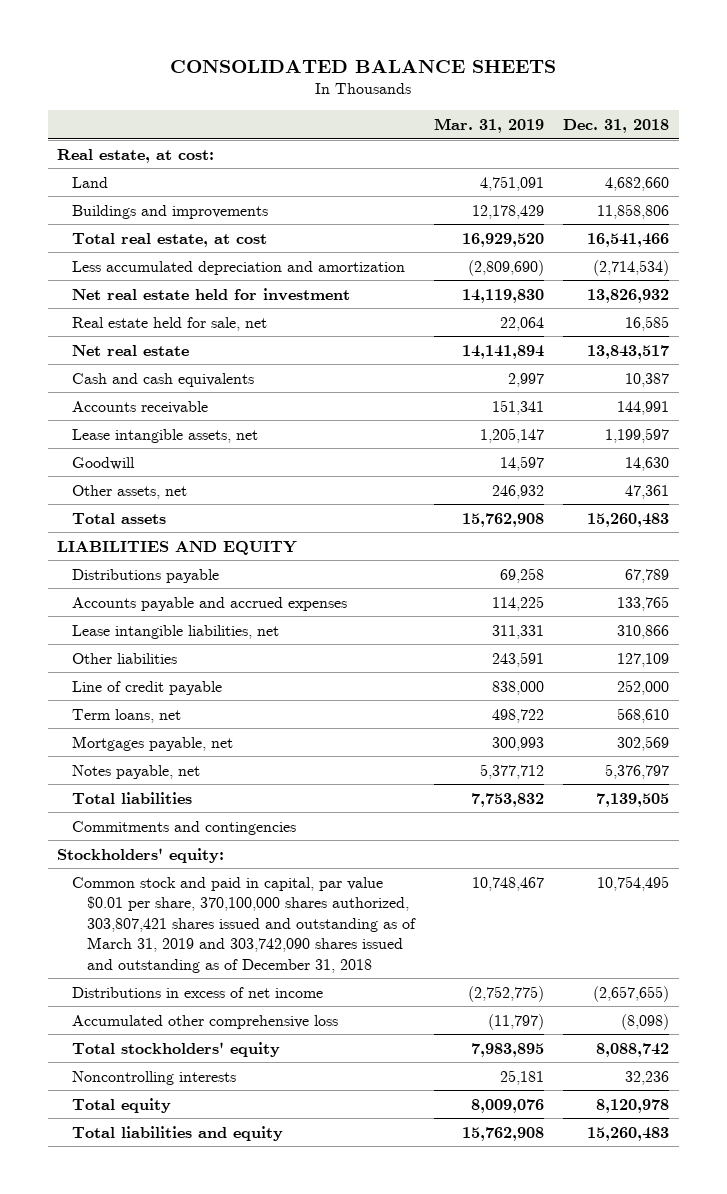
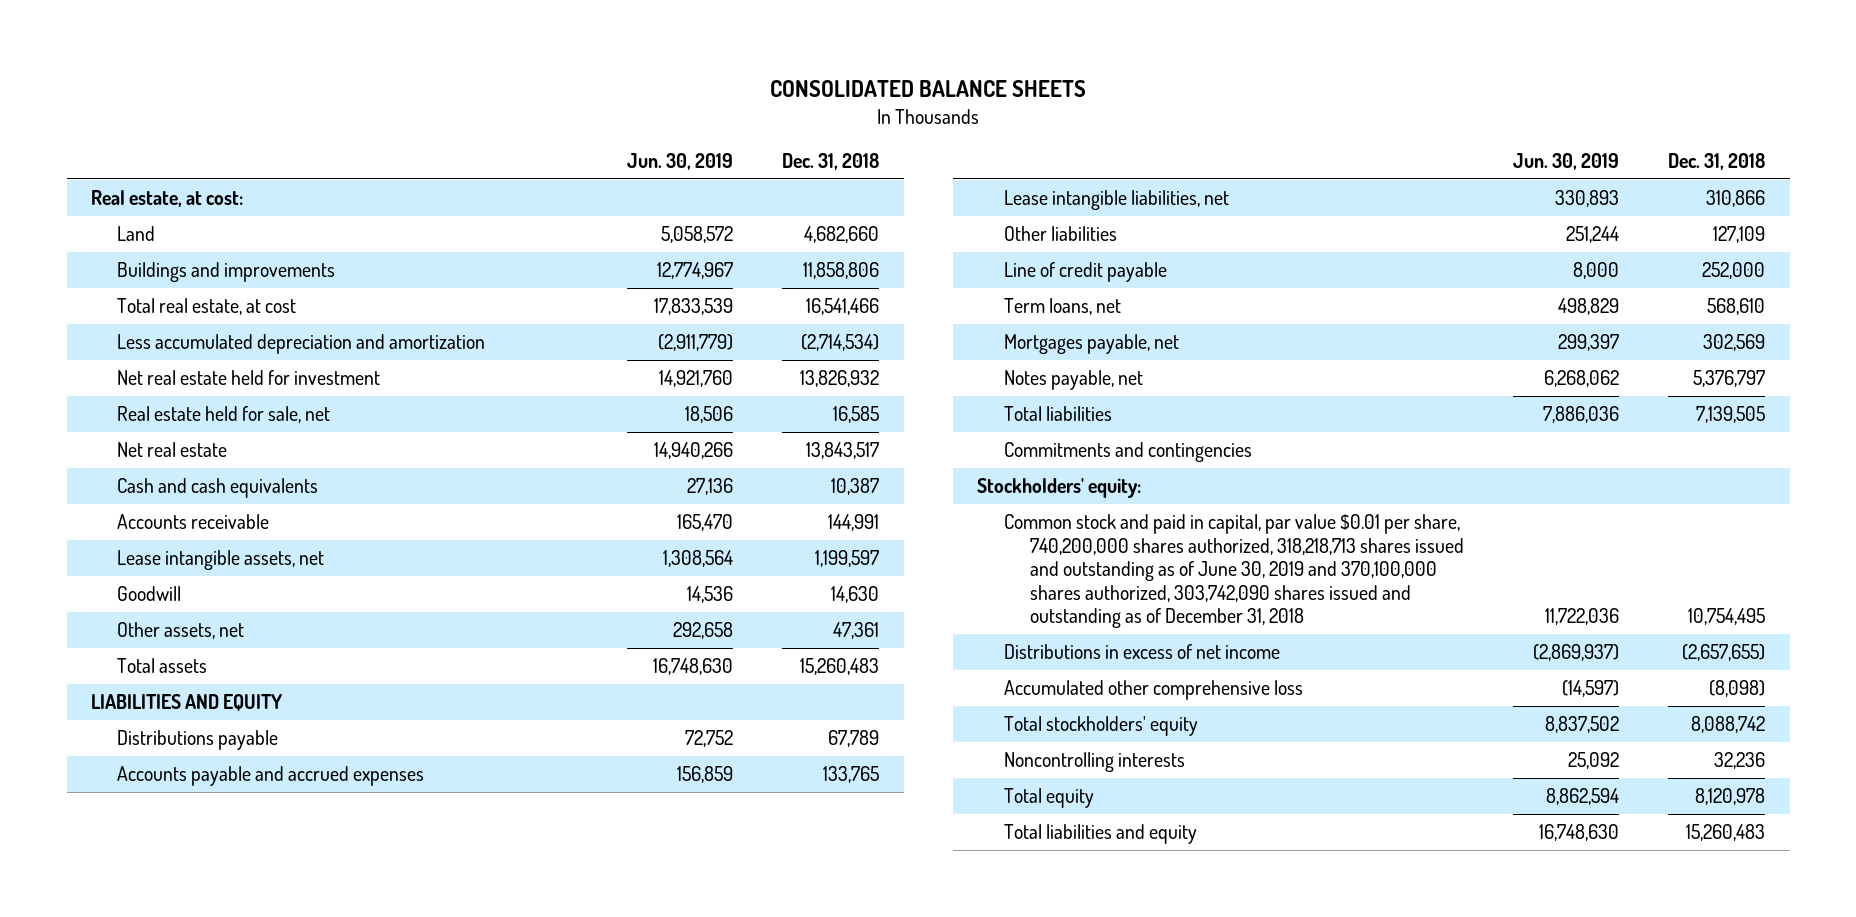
[433,117,544,133] Mar. 31, 2019 -> none
none -> [626,153,733,171] Jun. 30, 2019
[71,876,416,973] Common stock and paid in capital, par value $0.01 per share, 370,100,000 shares authorized, 303,807,421 shares issued and outstanding as of March 31, 2019 and 303,742,090 shares issued and outstanding as of December 31, 2018 -> [1003,513,1464,629] Common stock and paid in capital, par value $0.01 per share, 740,200,000 shares authorized, 318,218,713 shares issued and outstanding as of June 30, 2019 and 370,100,000 shares authorized, 303,742,090 shares issued and outstanding as of December 31, 2018

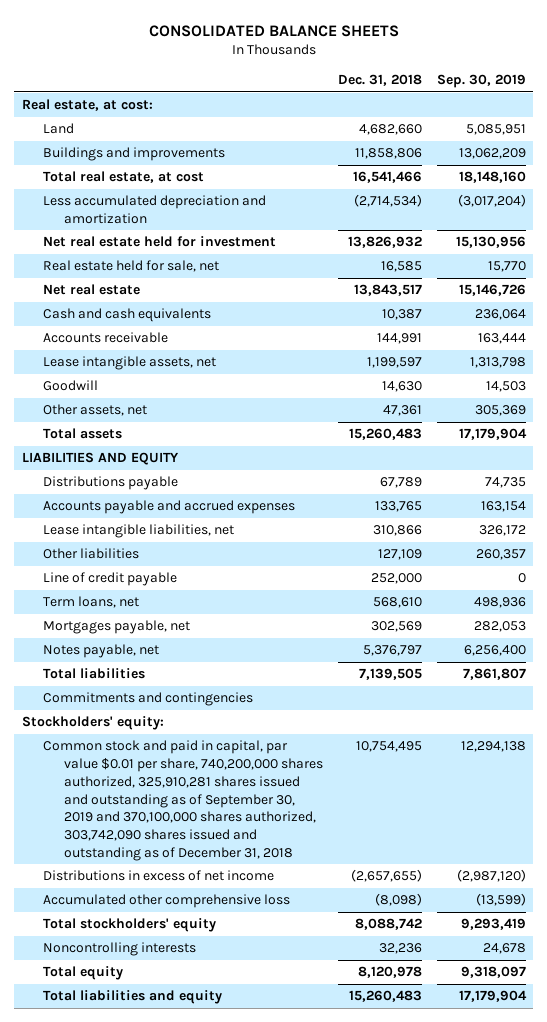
[626,153,733,171] Jun. 30, 2019 -> none
none -> [436,74,526,89] Sep. 30, 2019
[1003,513,1464,629] Common stock and paid in capital, par value $0.01 per share, 740,200,000 shares authorized, 318,218,713 shares issued and outstanding as of June 30, 2019 and 370,100,000 shares authorized, 303,742,090 shares issued and outstanding as of December 31, 2018 -> [42,740,324,861] Common stock and paid in capital, par value $0.01 per share, 740,200,000 shares authorized, 325,910,281 shares issued and outstanding as of September 30, 2019 and 370,100,000 shares authorized, 303,742,090 shares issued and outstanding as of December 31, 2018

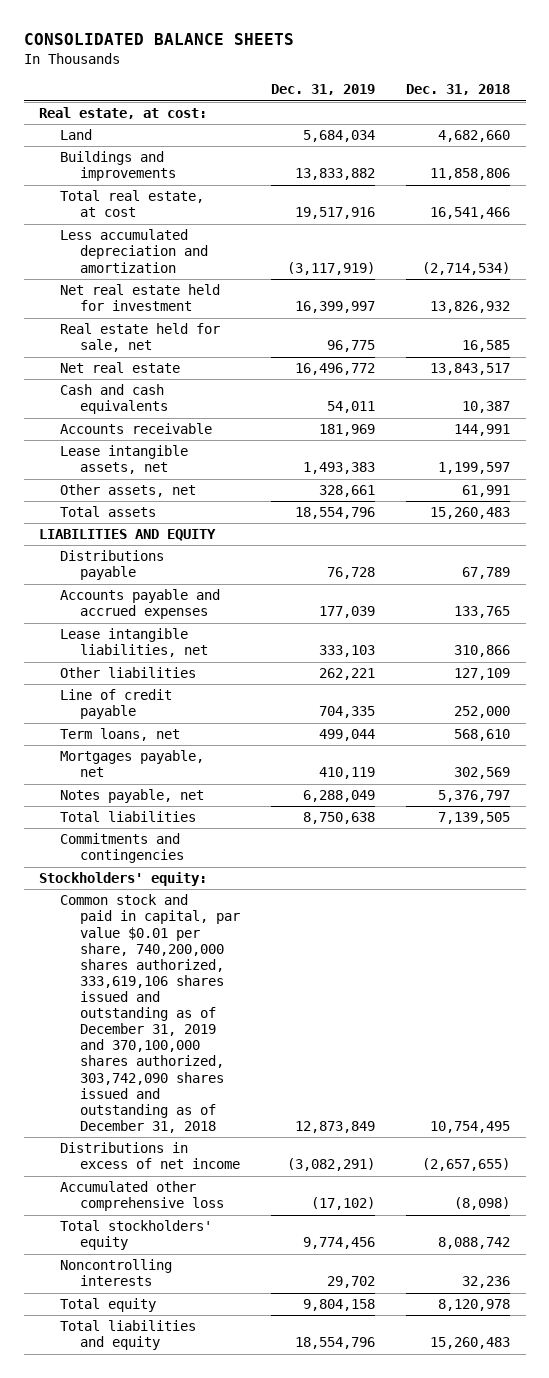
[436,74,526,89] Sep. 30, 2019 -> none
none -> [271,84,376,96] Dec. 31, 2019
[42,380,98,392] Goodwill -> none
[382,405,422,417] 47,361 -> [462,485,511,498] 61,991
[42,740,324,861] Common stock and paid in capital, par value $0.01 per share, 740,200,000 shares authorized, 325,910,281 shares issued and outstanding as of September 30, 2019 and 370,100,000 shares authorized, 303,742,090 shares issued and outstanding as of December 31, 2018 -> [59,894,241,1133] Common stock and paid in capital, par value $0.01 per share, 740,200,000 shares authorized, 333,619,106 shares issued and outstanding as of December 31, 2019 and 370,100,000 shares authorized, 303,742,090 shares issued and outstanding as of December 31, 2018

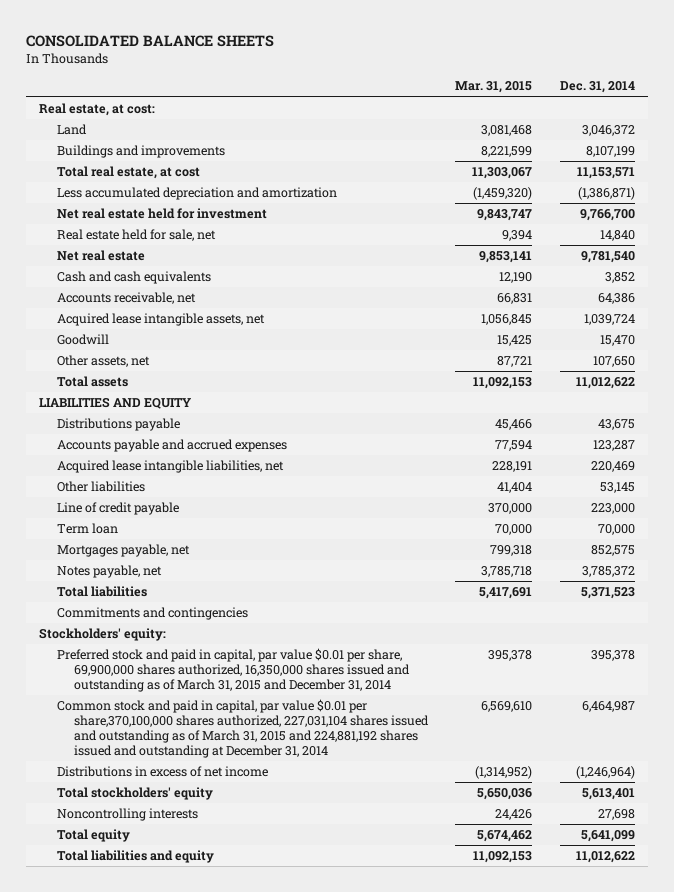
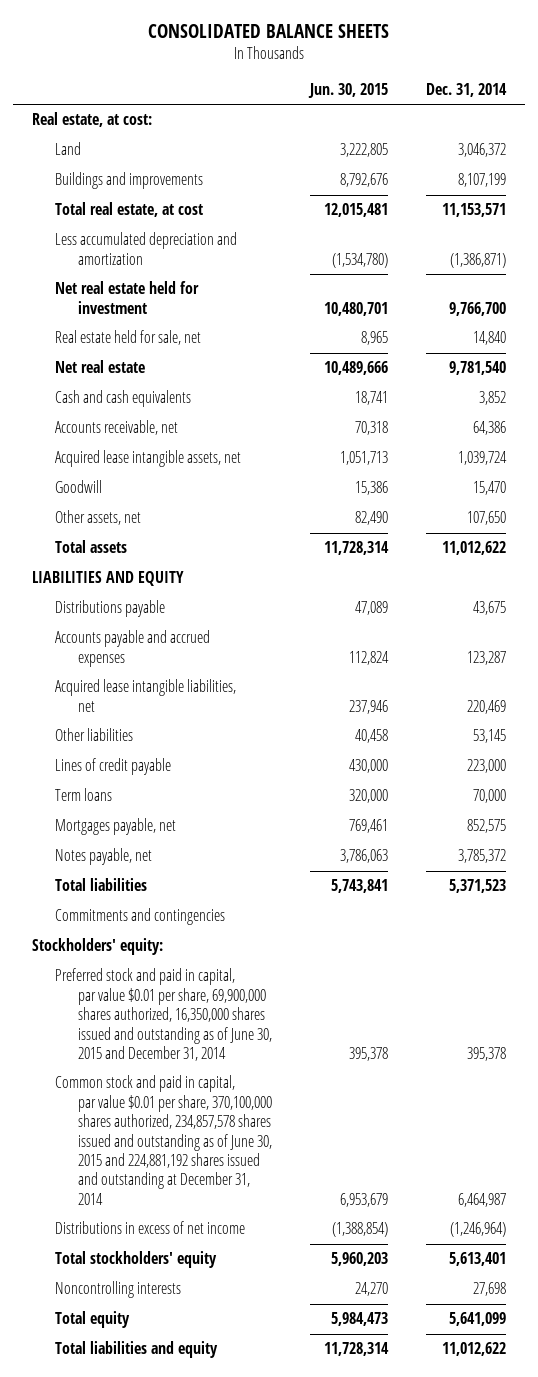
[455,81,533,94] Mar. 31, 2015 -> none
none -> [308,83,389,99] Jun. 30, 2015
[56,502,179,516] Line of credit payable -> [55,758,172,776] Lines of credit payable
[56,523,118,535] Term loan -> [55,788,113,802] Term loans
[56,648,411,693] Preferred stock and paid in capital, par value $0.01 per share, 69,900,000 shares authorized, 16,350,000 shares issued and outstanding as of March 31, 2015 and December 31, 2014 -> [55,968,273,1061] Preferred stock and paid in capital, par value $0.01 per share, 69,900,000 shares authorized, 16,350,000 shares issued and outstanding as of June 30, 2015 and December 31, 2014
[56,699,430,759] Common stock and paid in capital, par value $0.01 per share,370,100,000 shares authorized, 227,031,104 shares issued and outstanding as of March 31, 2015 and 224,881,192 shares issued and outstanding at December 31, 2014 -> [55,1075,273,1205] Common stock and paid in capital, par value $0.01 per share, 370,100,000 shares authorized, 234,857,578 shares issued and outstanding as of June 30, 2015 and 224,881,192 shares issued and outstanding at December 31, 2014

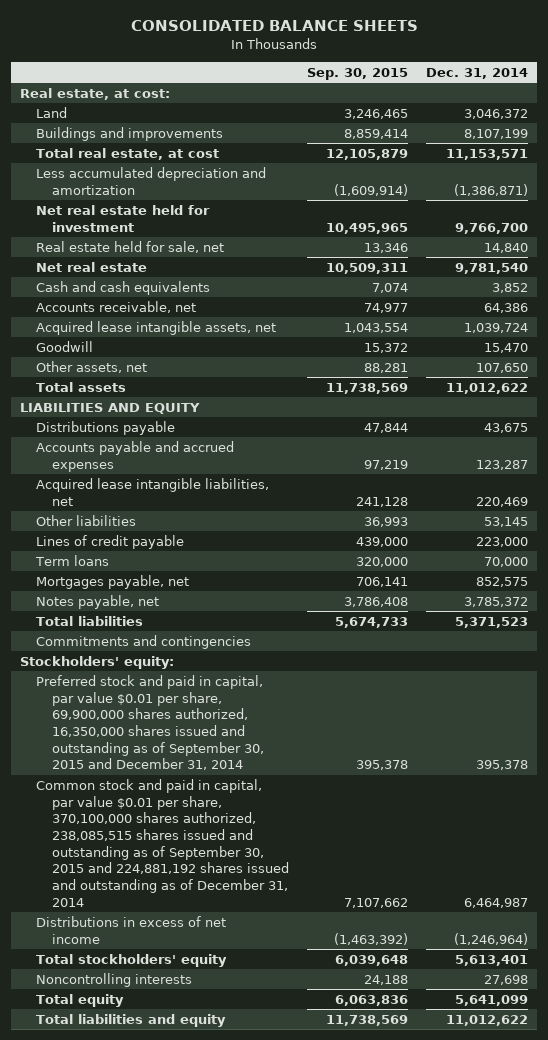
[308,83,389,99] Jun. 30, 2015 -> none
none -> [307,67,409,80] Sep. 30, 2015
[55,968,273,1061] Preferred stock and paid in capital, par value $0.01 per share, 69,900,000 shares authorized, 16,350,000 shares issued and outstanding as of June 30, 2015 and December 31, 2014 -> [36,674,265,771] Preferred stock and paid in capital, par value $0.01 per share, 69,900,000 shares authorized, 16,350,000 shares issued and outstanding as of September 30, 2015 and December 31, 2014
[55,1075,273,1205] Common stock and paid in capital, par value $0.01 per share, 370,100,000 shares authorized, 234,857,578 shares issued and outstanding as of June 30, 2015 and 224,881,192 shares issued and outstanding at December 31, 2014 -> [36,778,290,907] Common stock and paid in capital, par value $0.01 per share, 370,100,000 shares authorized, 238,085,515 shares issued and outstanding as of September 30, 2015 and 224,881,192 shares issued and outstanding as of December 31, 2014

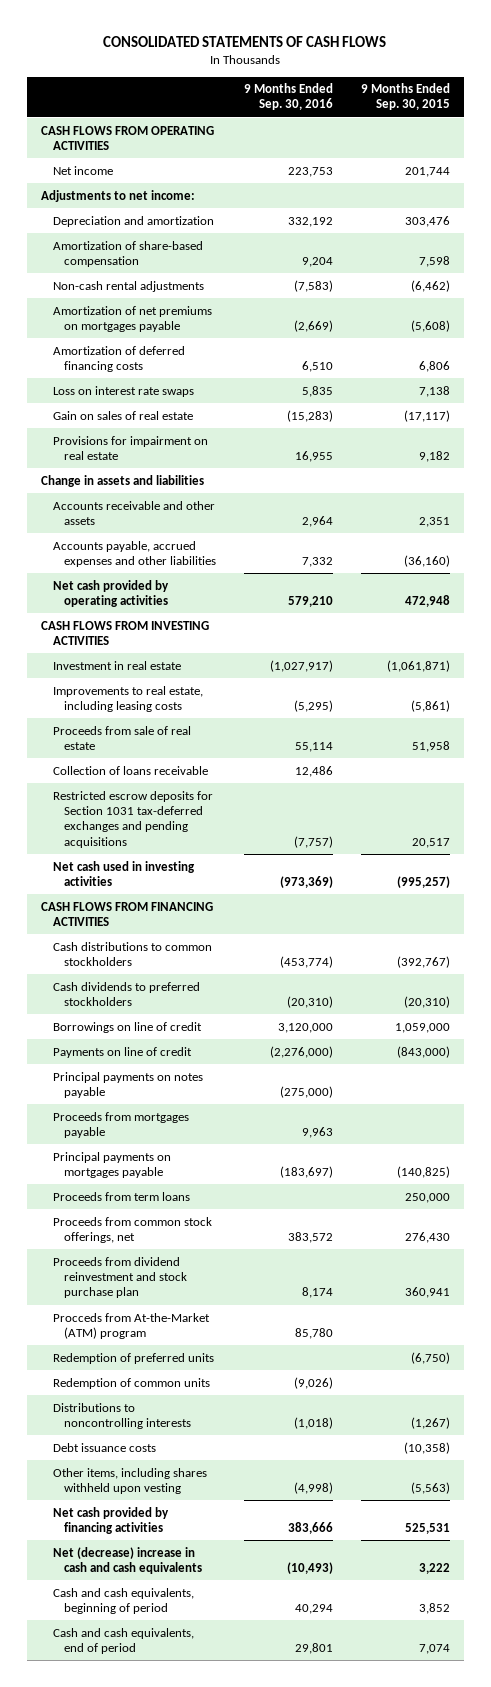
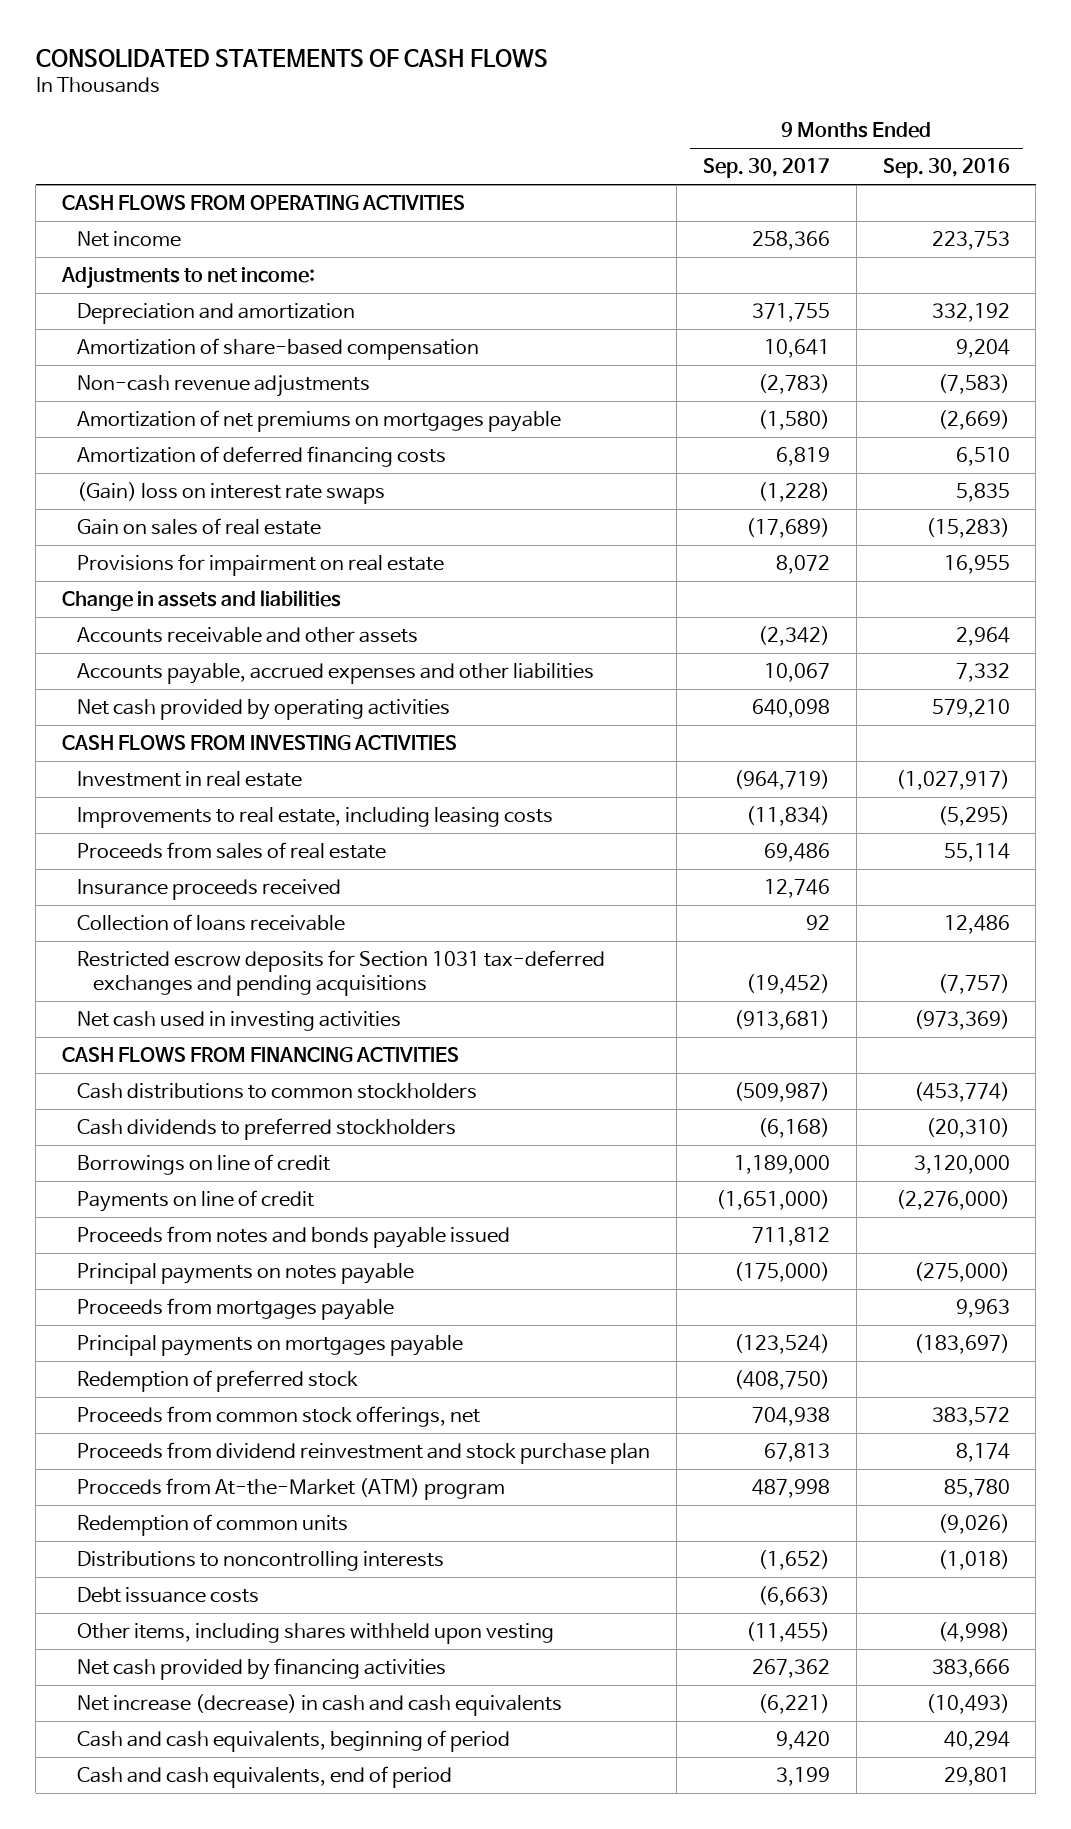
[360,83,450,111] 9 Months Ended Sep. 30, 2015 -> none
none -> [702,158,830,179] Sep. 30, 2017
[52,280,204,292] Non-cash rental adjustments -> [77,375,371,398] Non-cash revenue adjustments
[52,385,194,397] Loss on interest rate swaps -> [77,482,386,505] (Gain) loss on interest rate swaps
[52,725,191,750] Proceeds from sale of real estate -> [77,842,387,860] Proceeds from sales of real estate
none -> [77,879,342,901] Insurance proceeds received
none -> [77,1226,511,1249] Proceeds from notes and bonds payable issued
[52,1191,190,1201] Proceeds from term loans -> none
none -> [77,1370,359,1393] Redemption of preferred stock
[52,1352,214,1364] Redemption of preferred units -> none
[52,1546,203,1574] Net (decrease) increase in cash and cash equivalents -> [77,1694,563,1717] Net increase (decrease) in cash and cash equivalents

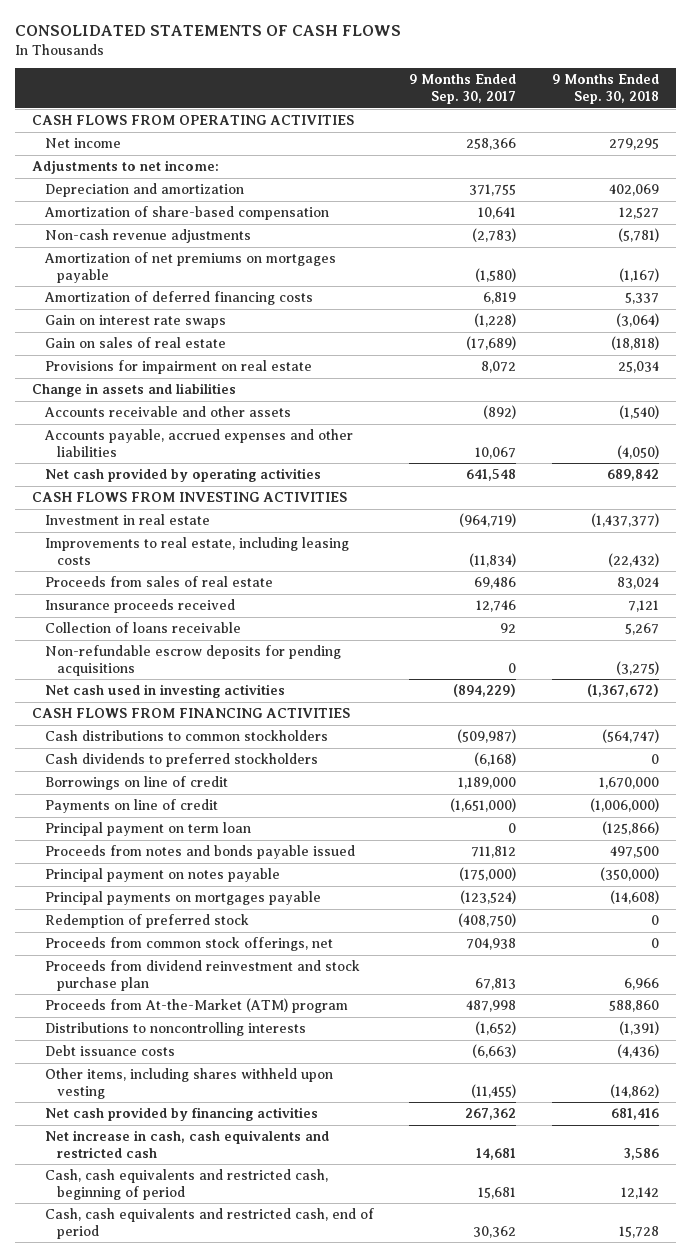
[882,158,1010,179] Sep. 30, 2016 -> none
none -> [551,74,659,105] 9 Months Ended Sep. 30, 2018
[77,482,386,505] (Gain) loss on interest rate swaps -> [44,315,226,329] Gain on interest rate swaps
[757,626,830,647] (2,342) -> [483,405,517,420] (892)
[751,699,830,719] 640,098 -> [466,469,517,482] 641,548
[77,950,606,996] Restricted escrow deposits for Section 1031 tax-deferred exchanges and pending acquisitions -> none
none -> [44,645,341,676] Non-refundable escrow deposits for pending acquisitions
[733,1010,830,1031] (913,681) -> [453,684,517,698] (894,229)
none -> [44,822,251,837] Principal payment on term loan
[77,1298,395,1321] Proceeds from mortgages payable -> none
[77,1263,415,1285] Principal payments on notes payable -> [44,868,280,883] Principal payment on notes payable
[77,1514,349,1537] Redemption of common units -> none
[77,1478,506,1501] Procceds from At-the-Market (ATM) program -> [44,998,348,1014] Proceeds from At-the-Market (ATM) program
[77,1694,563,1717] Net increase (decrease) in cash and cash equivalents -> [44,1130,329,1158] Net increase in cash, cash equivalents and restricted cash
[757,1694,830,1715] (6,221) -> [476,1147,517,1160] 14,681
[77,1730,511,1753] Cash and cash equivalents, beginning of period -> [44,1169,328,1200] Cash, cash equivalents and restricted cash, beginning of period
[775,1731,830,1751] 9,420 -> [478,1186,517,1199] 15,681
[77,1766,453,1789] Cash and cash equivalents, end of period -> [44,1208,374,1239] Cash, cash equivalents and restricted cash, end of period
[775,1767,830,1787] 3,199 -> [473,1225,517,1238] 30,362

